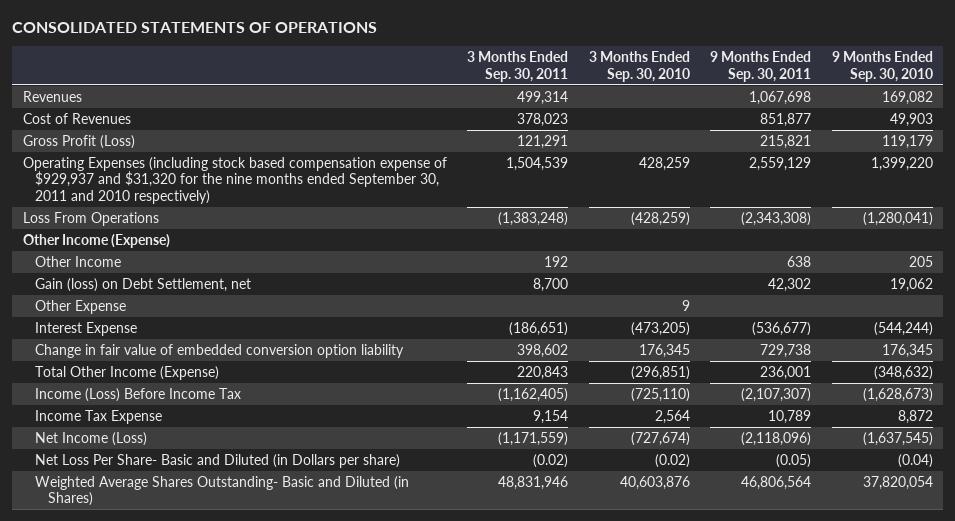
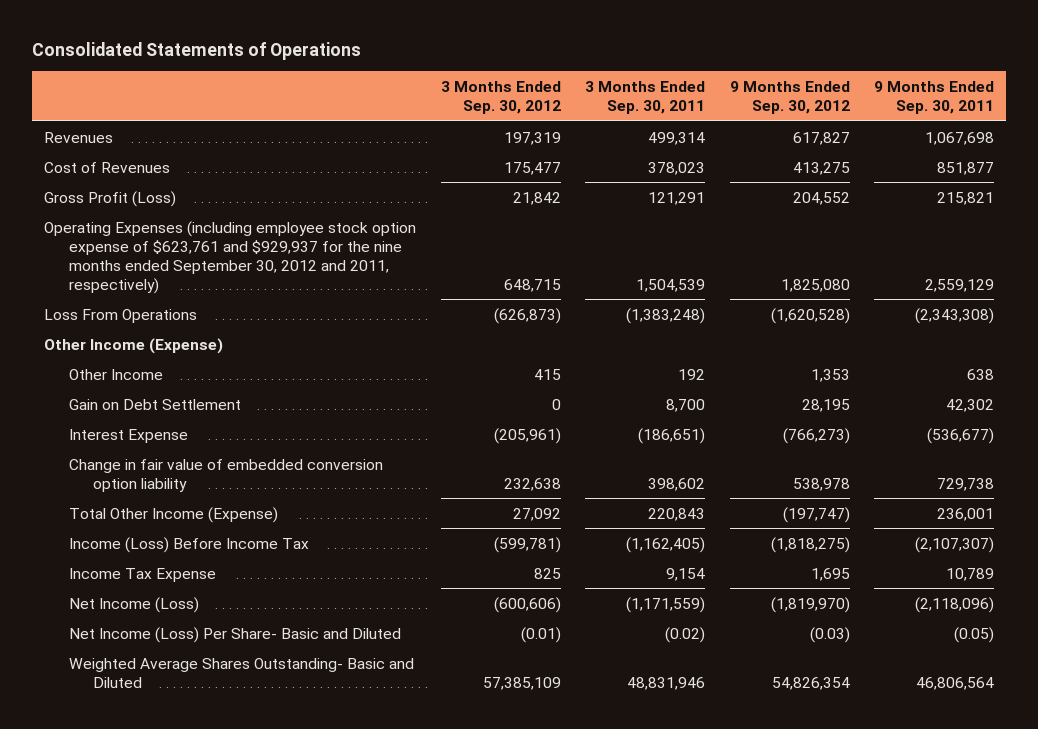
[12,22,378,34] CONSOLIDATED STATEMENTS OF OPERATIONS -> [31,41,361,60] Consolidated Statements of Operations
[588,51,690,82] 3 Months Ended Sep. 30, 2010 -> none
[831,51,933,82] 9 Months Ended Sep. 30, 2010 -> none
none -> [440,80,561,114] 3 Months Ended Sep. 30, 2012
none -> [729,80,850,114] 9 Months Ended Sep. 30, 2012
[22,156,447,205] Operating Expenses (including stock based compensation expense of $929,937 and $31,320 for the nine months ended September 30, 2011 and 2010 respectively) -> [44,220,417,294] Operating Expenses (including employee stock option expense of $623,761 and $929,937 for the nine months ended September 30, 2012 and 2011, respectively)
[35,299,127,314] Other Expense -> none
[35,277,252,292] Gain (loss) on Debt Settlement, net -> [68,398,241,410] Gain on Debt Settlement
[35,453,401,468] Net Loss Per Share- Basic and Diluted (in Dollars per share) -> [68,626,401,643] Net Income (Loss) Per Share- Basic and Diluted
[35,475,410,507] Weighted Average Shares Outstanding- Basic and Diluted (in Shares) -> [68,657,414,688] Weighted Average Shares Outstanding- Basic and Diluted

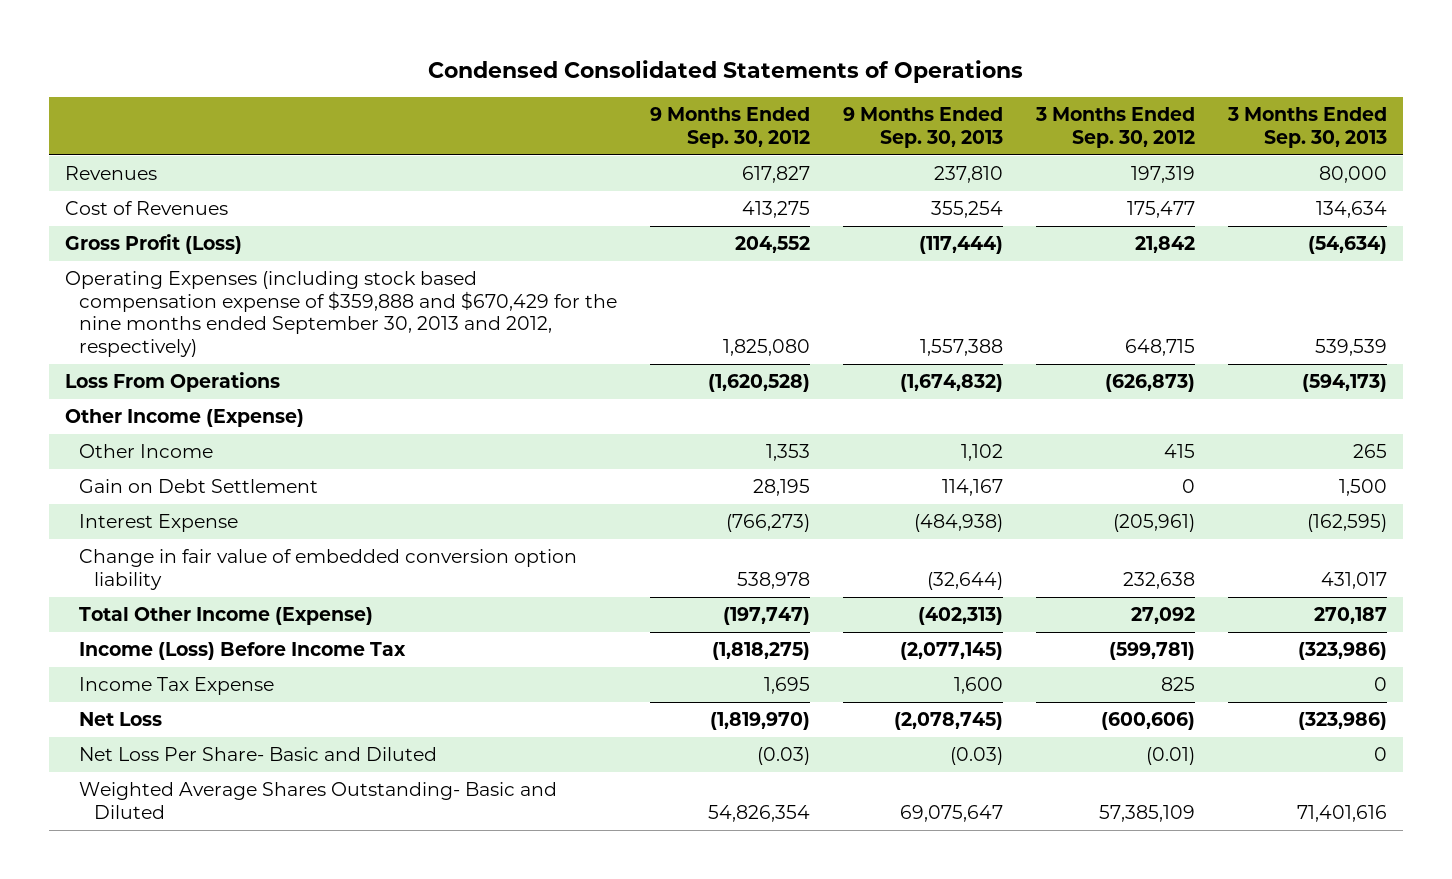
[31,41,361,60] Consolidated Statements of Operations -> [427,60,1023,84] Condensed Consolidated Statements of Operations
[585,80,706,114] 3 Months Ended Sep. 30, 2011 -> none
[874,80,995,114] 9 Months Ended Sep. 30, 2011 -> none
none -> [843,107,1004,148] 9 Months Ended Sep. 30, 2013
none -> [1226,107,1387,148] 3 Months Ended Sep. 30, 2013
[44,220,417,294] Operating Expenses (including employee stock option expense of $623,761 and $929,937 for the nine months ended September 30, 2012 and 2011, respectively) -> [64,271,618,357] Operating Expenses (including stock based compensation expense of $359,888 and $670,429 for the nine months ended September 30, 2013 and 2012, respectively)
[68,596,199,613] Net Income (Loss) -> [79,712,163,727] Net Loss
[68,626,401,643] Net Income (Loss) Per Share- Basic and Diluted -> [79,747,438,762] Net Loss Per Share- Basic and Diluted

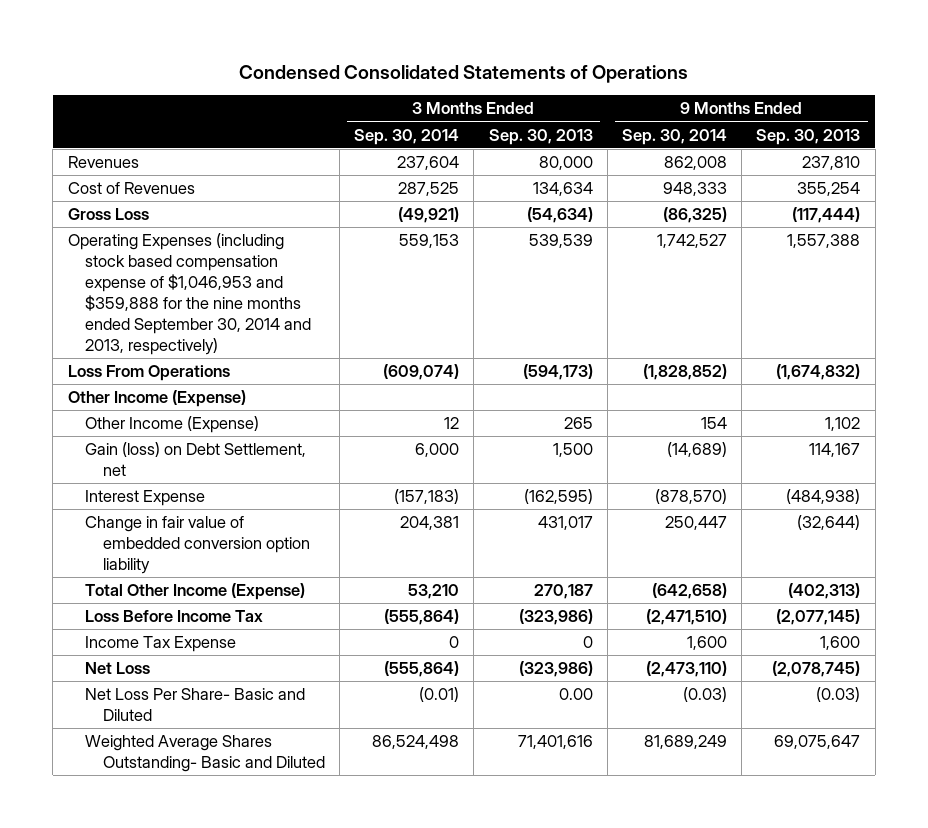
[650,107,811,148] 9 Months Ended Sep. 30, 2012 -> none
[1034,107,1195,148] 3 Months Ended Sep. 30, 2012 -> none
none -> [354,128,460,145] Sep. 30, 2014
none -> [621,128,727,145] Sep. 30, 2014
[64,234,242,255] Gross Profit (Loss) -> [67,208,149,221] Gross Loss
[64,271,618,357] Operating Expenses (including stock based compensation expense of $359,888 and $670,429 for the nine months ended September 30, 2013 and 2012, respectively) -> [67,233,312,355] Operating Expenses (including stock based compensation expense of $1,046,953 and $359,888 for the nine months ended September 30, 2014 and 2013, respectively)
[79,444,214,459] Other Income -> [85,416,260,434] Other Income (Expense)
[79,479,319,494] Gain on Debt Settlement -> [85,442,307,477] Gain (loss) on Debt Settlement, net
[79,642,407,661] Income (Loss) Before Income Tax -> [85,610,264,623] Loss Before Income Tax
[1373,747,1387,762] 0 -> [558,688,593,701] 0.00

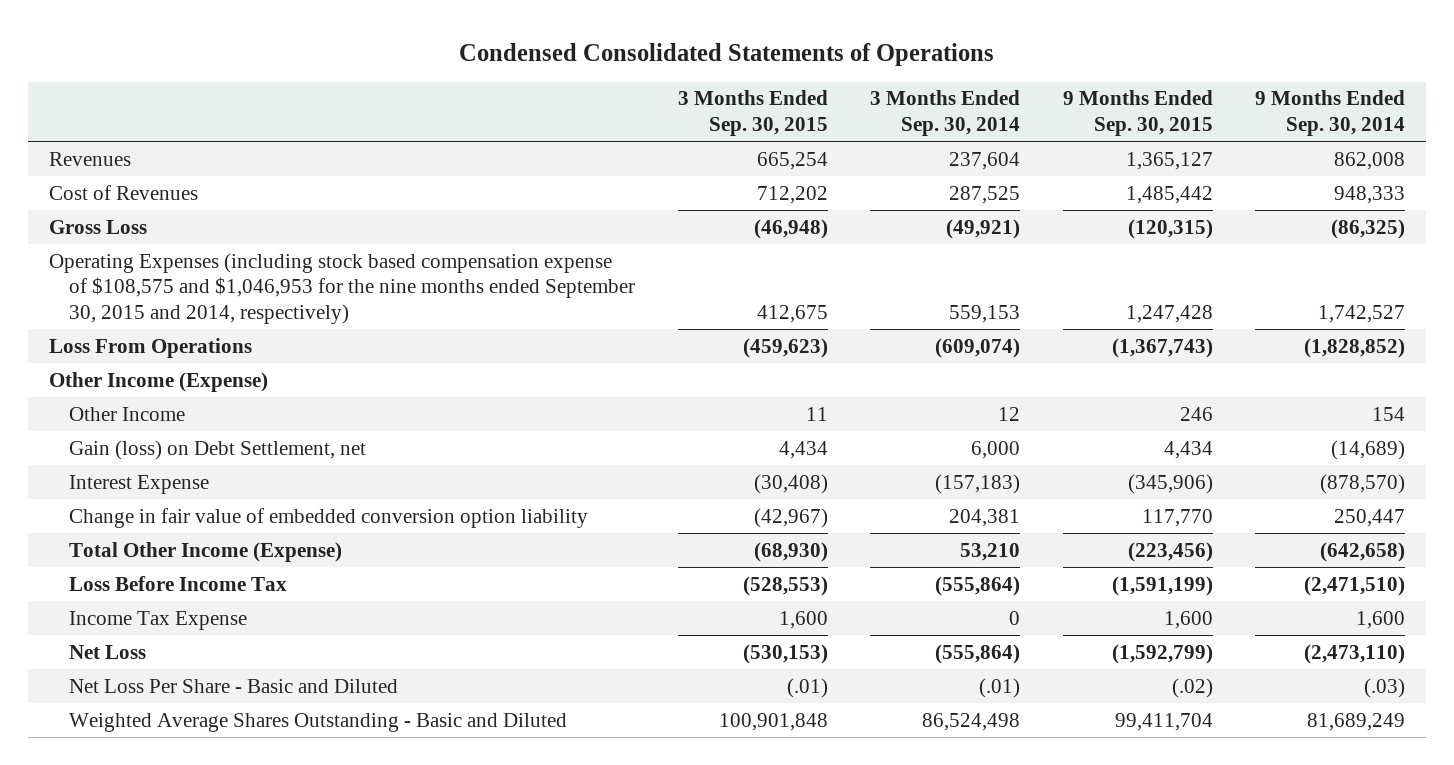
[488,128,593,145] Sep. 30, 2013 -> none
[756,128,861,145] Sep. 30, 2013 -> none
none -> [677,90,828,137] 3 Months Ended Sep. 30, 2015
none -> [1062,90,1213,137] 9 Months Ended Sep. 30, 2015
[67,233,312,355] Operating Expenses (including stock based compensation expense of $1,046,953 and $359,888 for the nine months ended September 30, 2014 and 2013, respectively) -> [49,252,635,325] Operating Expenses (including stock based compensation expense of $108,575 and $1,046,953 for the nine months ended September 30, 2015 and 2014, respectively)
[85,416,260,434] Other Income (Expense) -> [68,406,185,421] Other Income
[85,688,306,722] Net Loss Per Share- Basic and Diluted -> [68,678,398,693] Net Loss Per Share - Basic and Diluted
[419,687,460,703] (0.01) -> [979,677,1021,698] (.01)
[682,687,727,703] (0.03) -> [1364,677,1406,698] (.03)
[85,735,325,773] Weighted Average Shares Outstanding- Basic and Diluted -> [68,712,567,732] Weighted Average Shares Outstanding - Basic and Diluted

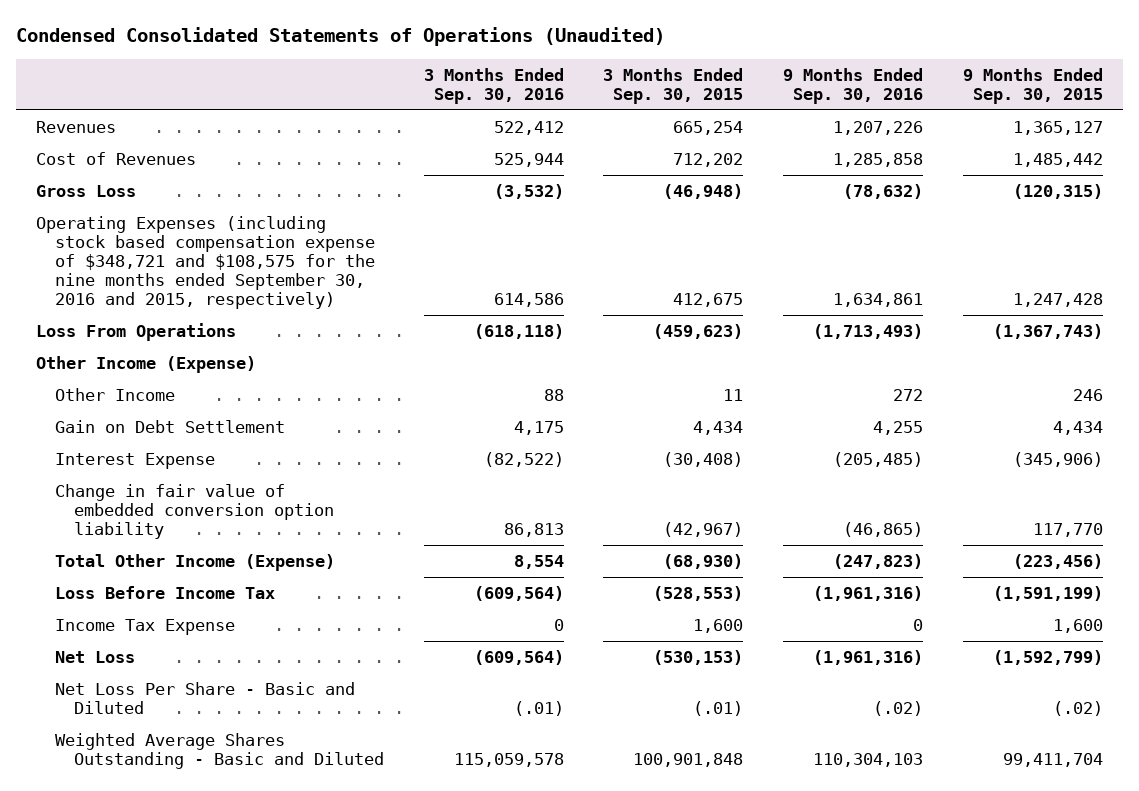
[459,42,995,66] Condensed Consolidated Statements of Operations -> [16,27,666,47] Condensed Consolidated Statements of Operations (Unaudited)
[870,90,1021,137] 3 Months Ended Sep. 30, 2014 -> none
[1255,90,1406,137] 9 Months Ended Sep. 30, 2014 -> none
none -> [423,67,564,104] 3 Months Ended Sep. 30, 2016
none -> [783,67,924,104] 9 Months Ended Sep. 30, 2016
[49,252,635,325] Operating Expenses (including stock based compensation expense of $108,575 and $1,046,953 for the nine months ended September 30, 2015 and 2014, respectively) -> [36,215,376,310] Operating Expenses (including stock based compensation expense of $348,721 and $108,575 for the nine months ended September 30, 2016 and 2015, respectively)
[68,439,366,460] Gain (loss) on Debt Settlement, net -> [55,419,286,433] Gain on Debt Settlement

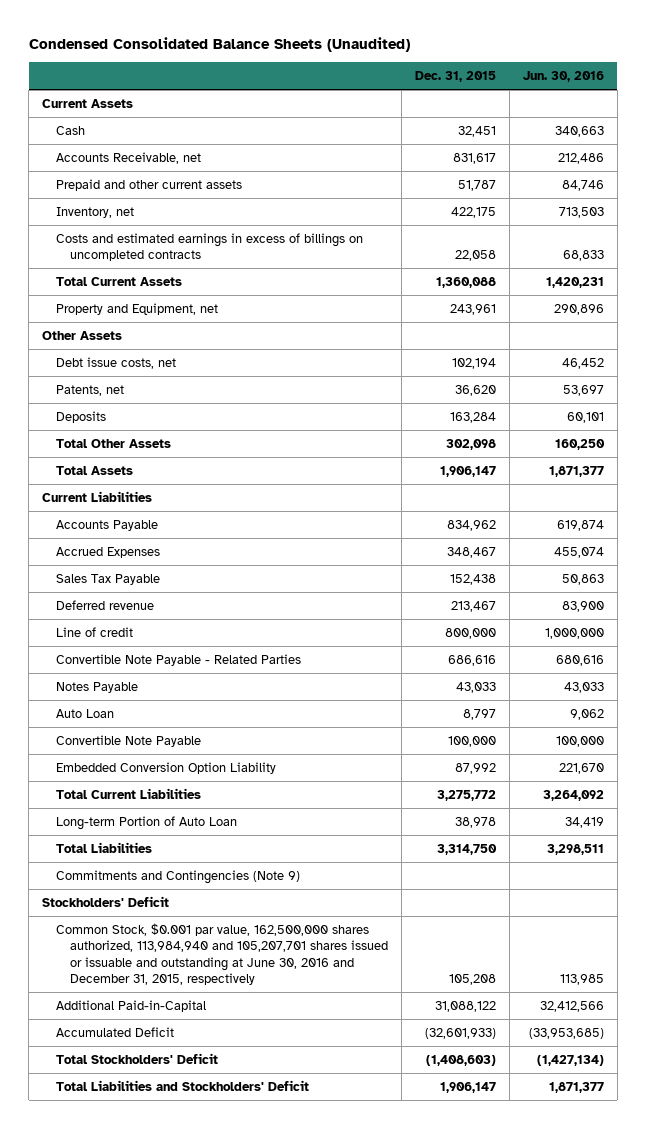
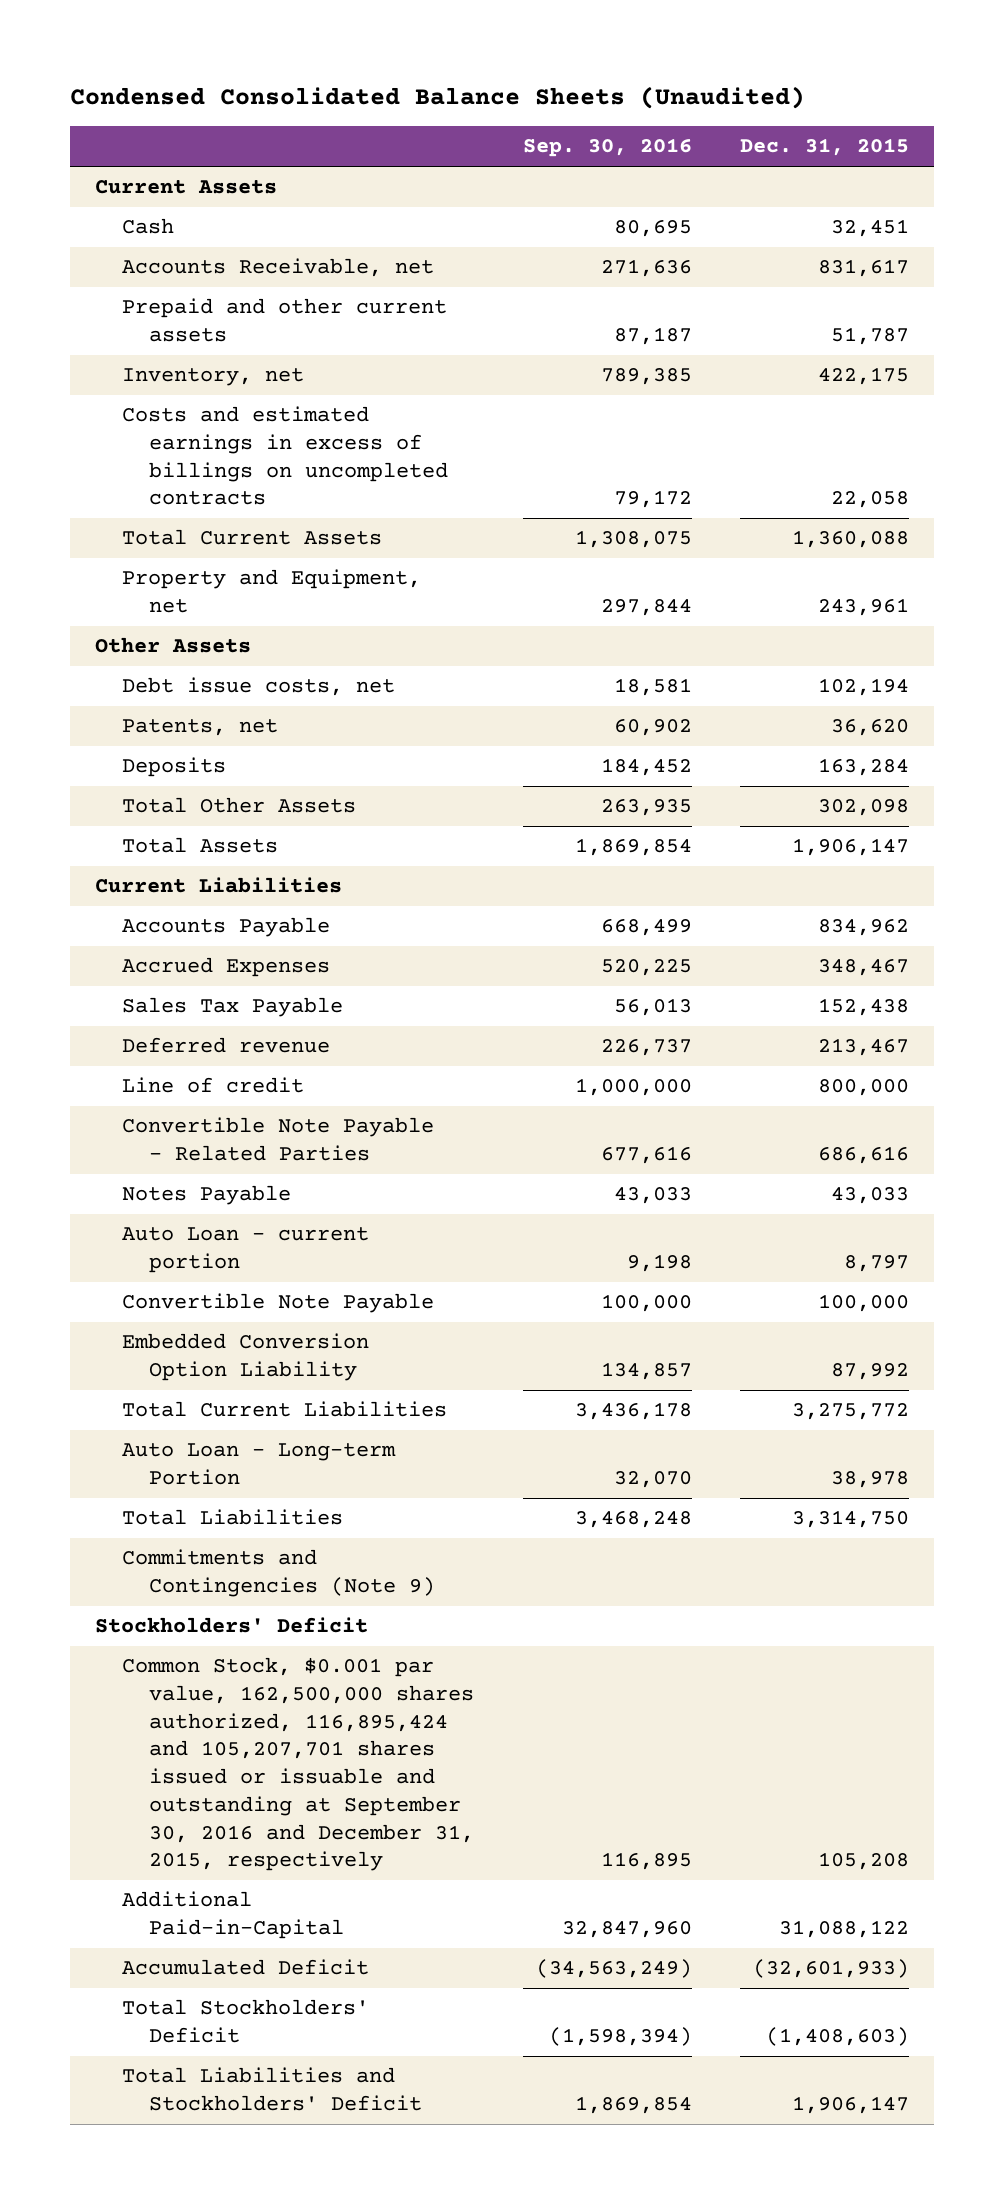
[523,71,605,83] Jun. 30, 2016 -> none
none -> [522,138,692,158] Sep. 30, 2016
[56,708,115,718] Auto Loan -> [121,1227,369,1274] Auto Loan - current portion
[56,815,238,830] Long-term Portion of Auto Loan -> [121,1443,396,1486] Auto Loan - Long-term Portion
[56,922,389,986] Common Stock, $0.001 par value, 162,500,000 shares authorized, 113,984,940 and 105,207,701 shares issued or issuable and outstanding at June 30, 2016 and December 31, 2015, respectively -> [121,1657,475,1872] Common Stock, $0.001 par value, 162,500,000 shares authorized, 116,895,424 and 105,207,701 shares issued or issuable and outstanding at September 30, 2016 and December 31, 2015, respectively

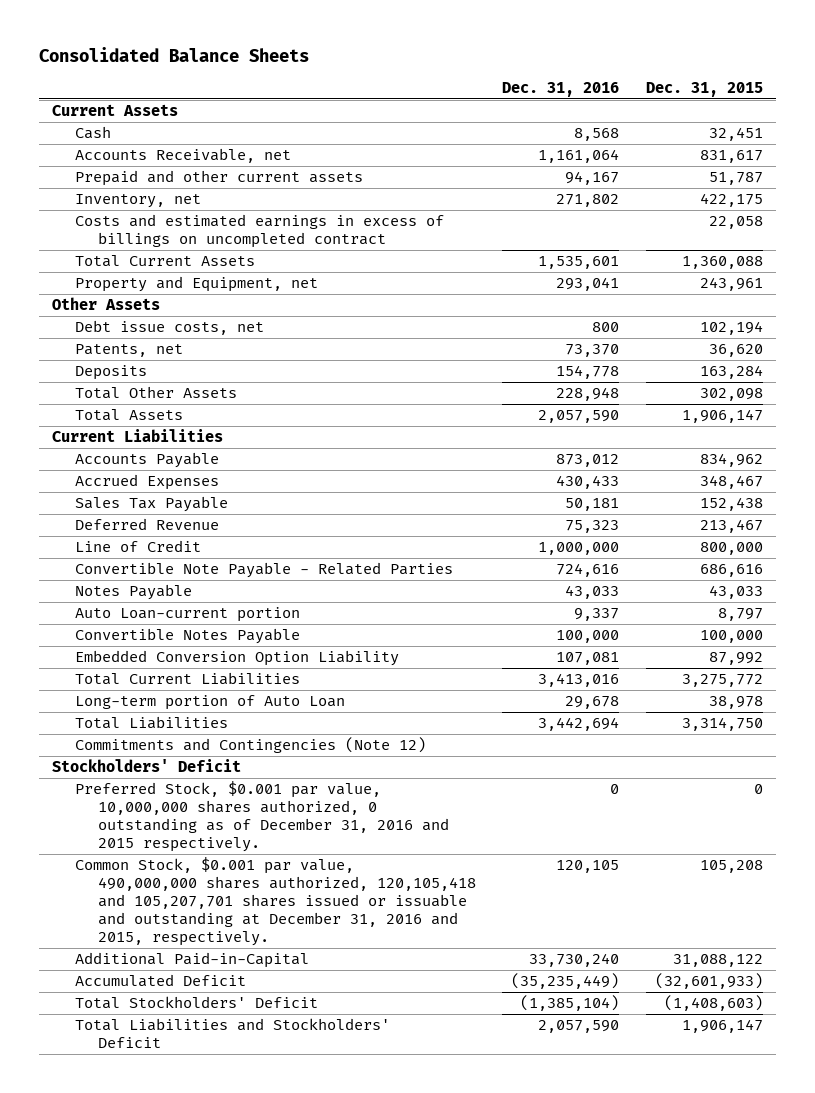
[70,86,806,110] Condensed Consolidated Balance Sheets (Unaudited) -> [38,47,309,63] Consolidated Balance Sheets
[522,138,692,158] Sep. 30, 2016 -> none
none -> [502,81,620,97] Dec. 31, 2016
[121,406,449,506] Costs and estimated earnings in excess of billings on uncompleted contracts -> [75,214,445,249] Costs and estimated earnings in excess of billings on uncompleted contract
[121,1037,330,1054] Deferred revenue -> [75,518,220,531] Deferred Revenue
[121,1077,304,1094] Line of credit -> [75,540,202,553] Line of Credit
[121,1227,369,1274] Auto Loan - current portion -> [75,607,301,623] Auto Loan-current portion
[121,1293,434,1314] Convertible Note Payable -> [75,628,301,645] Convertible Notes Payable
[121,1443,396,1486] Auto Loan - Long-term Portion -> [75,695,346,711] Long-term portion of Auto Loan
[121,1549,436,1598] Commitments and Contingencies (Note 9) -> [75,737,427,754] Commitments and Contingencies (Note 12)
none -> [75,781,450,853] Preferred Stock, $0.001 par value, 10,000,000 shares authorized, 0 outstanding as of December 31, 2016 and 2015 respectively.
[121,1657,475,1872] Common Stock, $0.001 par value, 162,500,000 shares authorized, 116,895,424 and 105,207,701 shares issued or issuable and outstanding at September 30, 2016 and December 31, 2015, respectively -> [75,857,477,947] Common Stock, $0.001 par value, 490,000,000 shares authorized, 120,105,418 and 105,207,701 shares issued or issuable and outstanding at December 31, 2016 and 2015, respectively.

